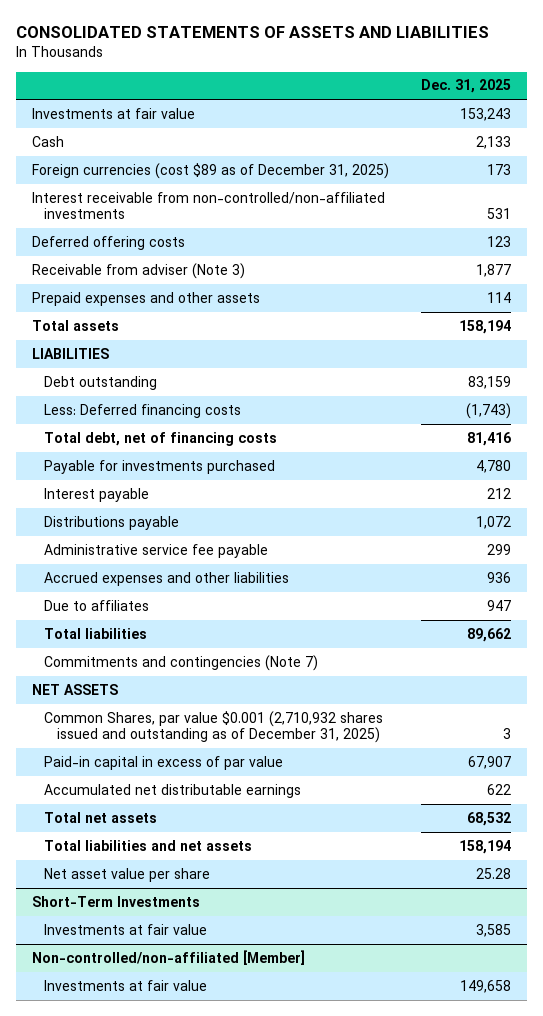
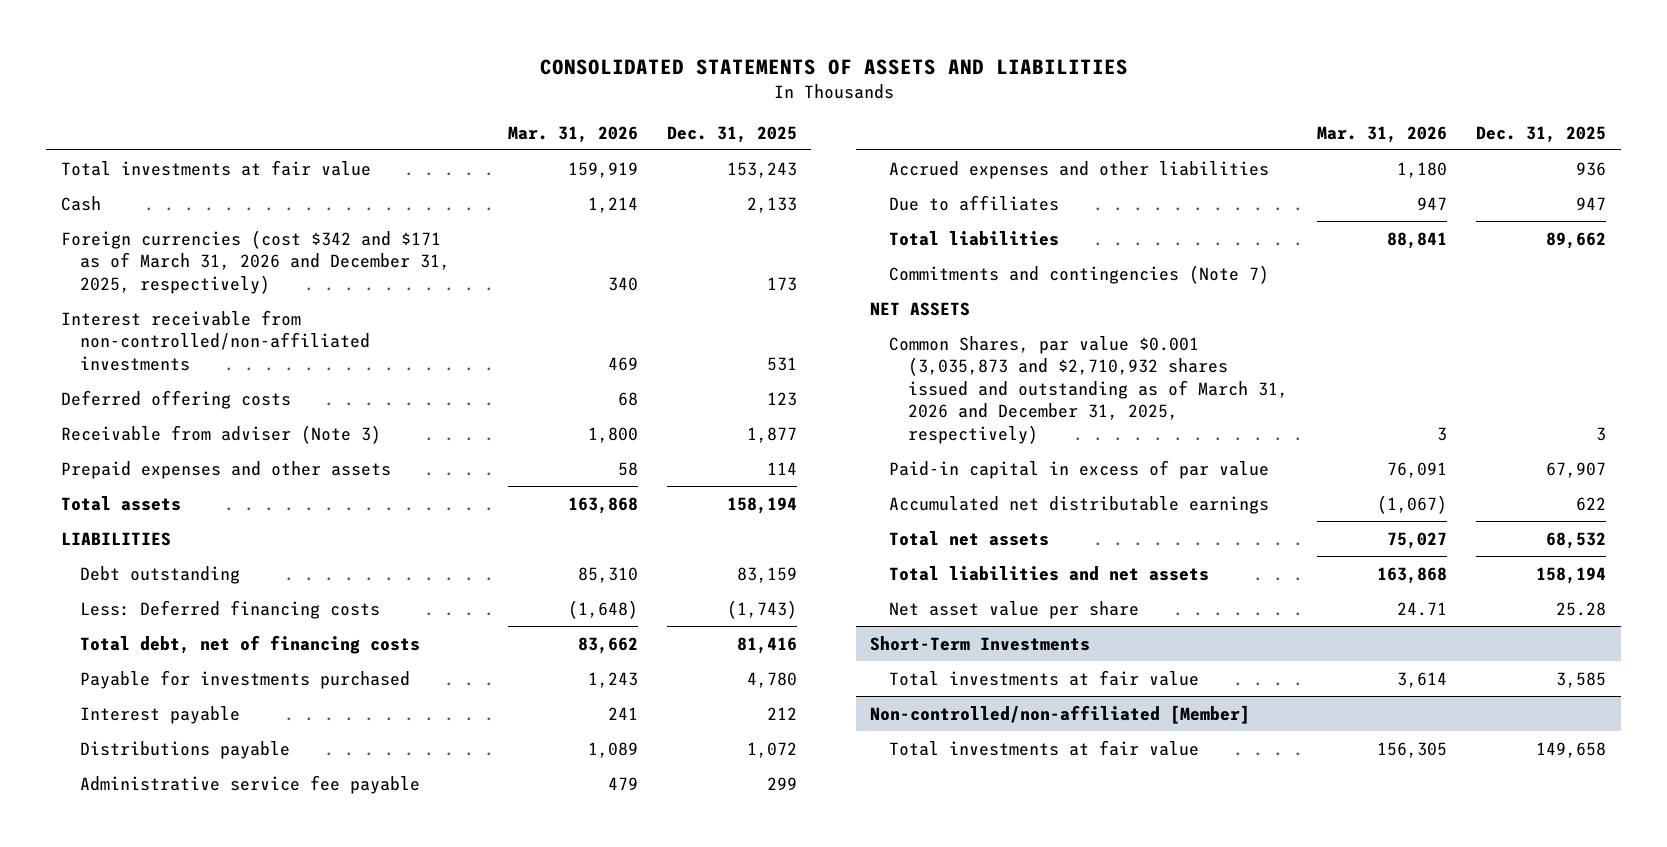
none -> [508,125,639,143] Mar. 31, 2026
[32,107,196,119] Investments at fair value -> [60,159,371,176] Total investments at fair value
[32,162,390,179] Foreign currencies (cost $89 as of December 31, 2025) -> [60,229,450,294] Foreign currencies (cost $342 and $171 as of March 31, 2026 and December 31, 2025, respectively)
[44,710,384,744] Common Shares, par value $0.001 (2,710,932 shares issued and outstanding as of December 31, 2025) -> [889,335,1289,444] Common Shares, par value $0.001 (3,035,873 and $2,710,932 shares issued and outstanding as of March 31, 2026 and December 31, 2025, respectively)
[44,923,208,935] Investments at fair value -> [889,669,1200,686] Total investments at fair value
[44,979,208,991] Investments at fair value -> [889,739,1200,756] Total investments at fair value

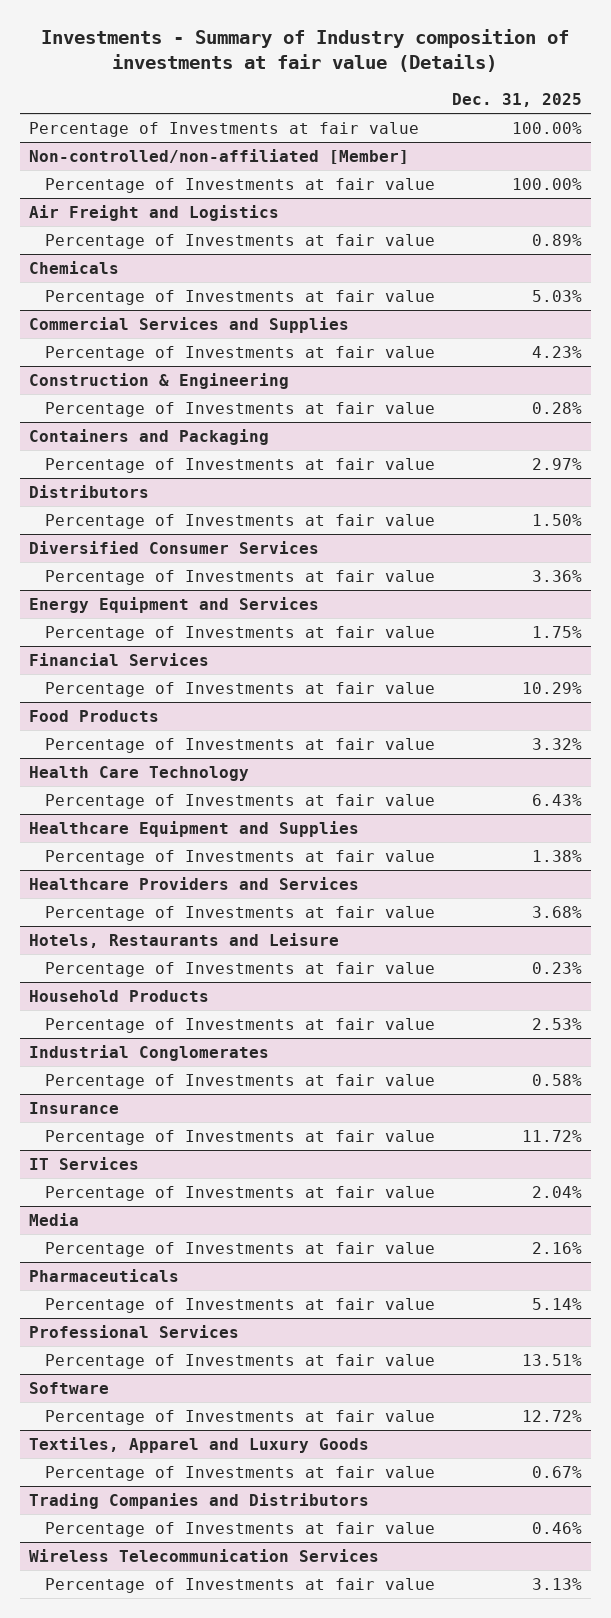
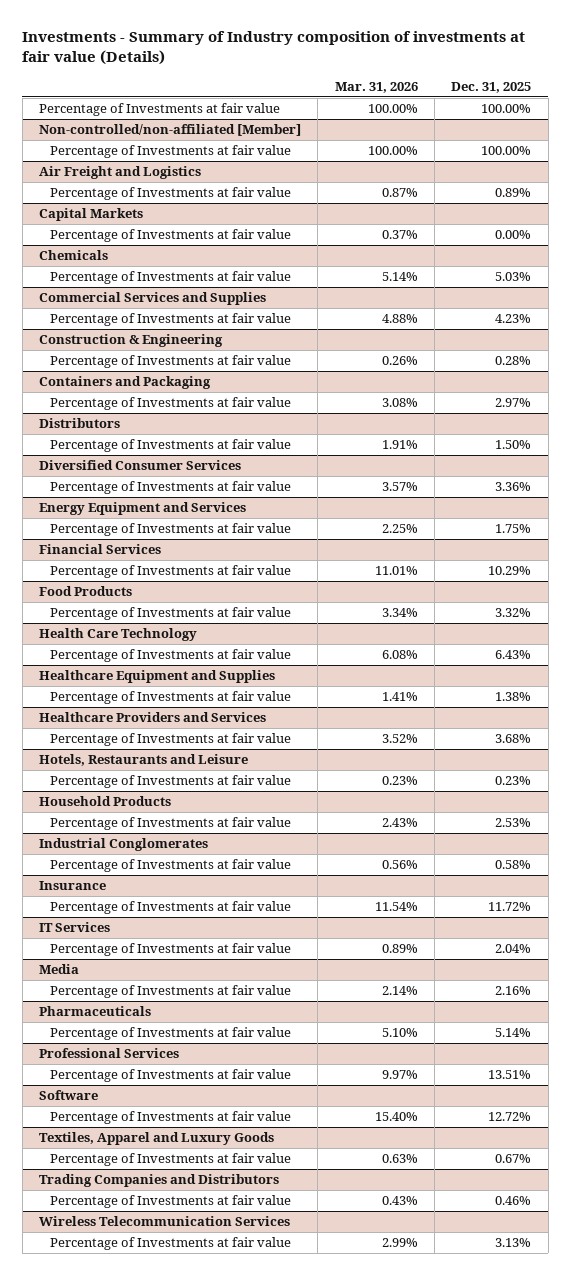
none -> [334,81,418,93] Mar. 31, 2026
none -> [39,208,144,222] Capital Markets
none -> [50,229,292,243] Percentage of Investments at fair value

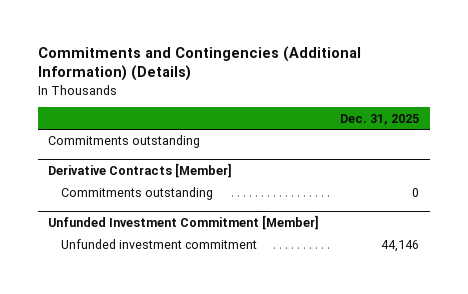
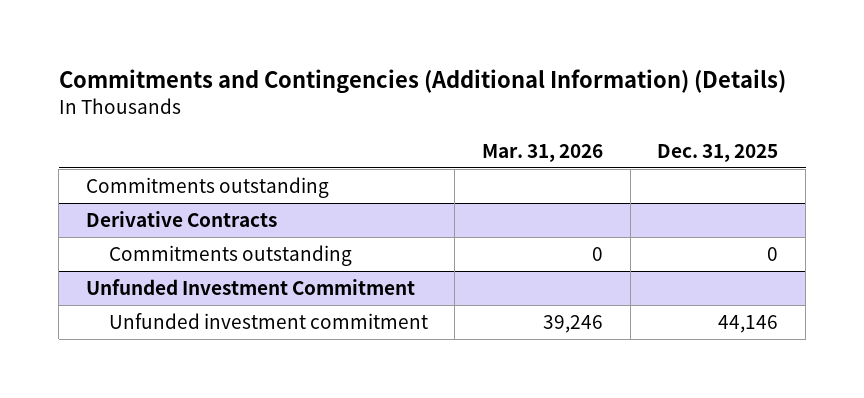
none -> [482,143,604,162] Mar. 31, 2026
[48,163,233,179] Derivative Contracts [Member] -> [85,211,277,228] Derivative Contracts
[48,215,320,231] Unfunded Investment Commitment [Member] -> [85,279,415,296] Unfunded Investment Commitment

